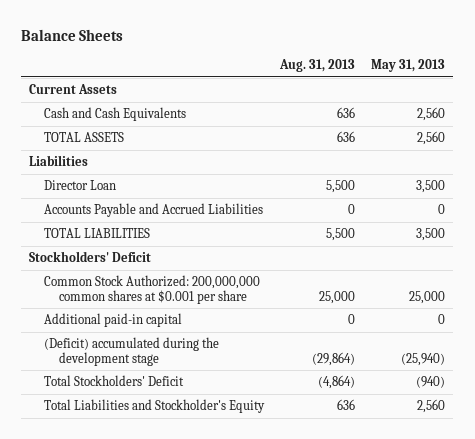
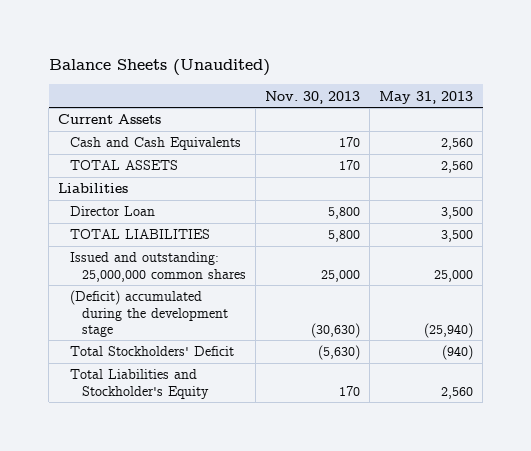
[21,28,124,41] Balance Sheets -> [48,59,270,77] Balance Sheets (Unaudited)
[279,59,356,73] Aug. 31, 2013 -> none
none -> [264,90,360,104] Nov. 30, 2013
[43,202,263,217] Accounts Payable and Accrued Liabilities -> none
[29,250,152,262] Stockholders' Deficit -> none
[43,274,260,304] Common Stock Authorized: 200,000,000 common shares at $0.001 per share -> none
[43,312,182,327] Additional paid-in capital -> none
none -> [70,252,246,282] Issued and outstanding: 25,000,000 common shares

